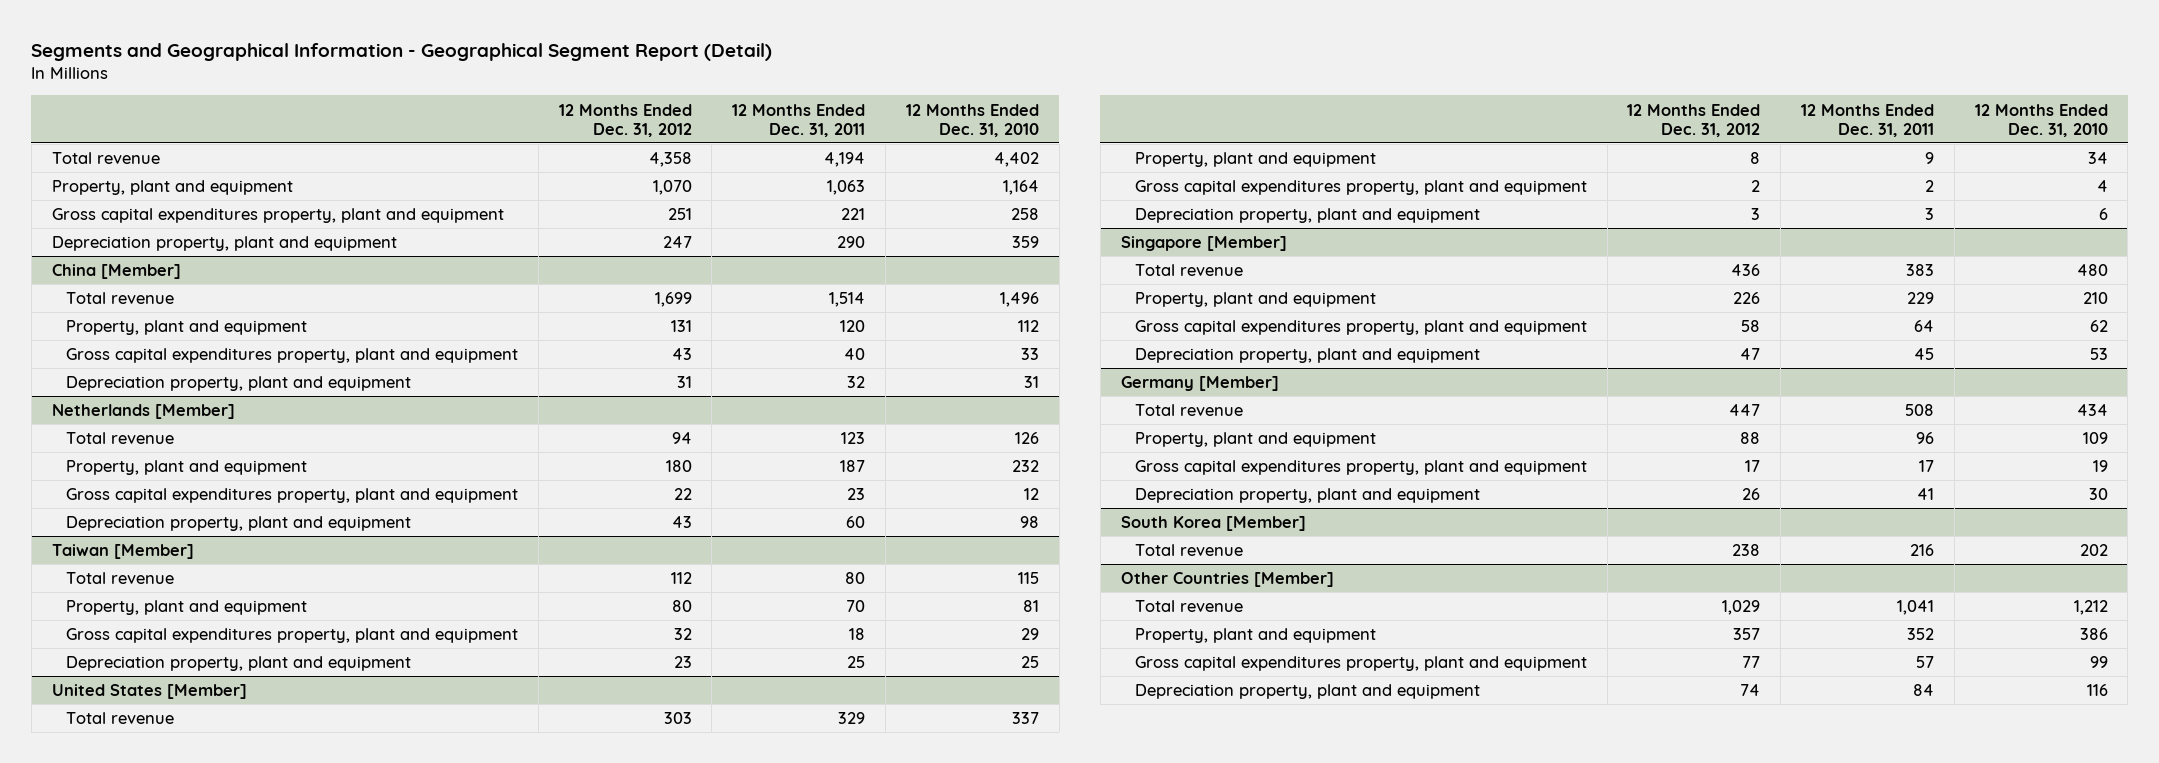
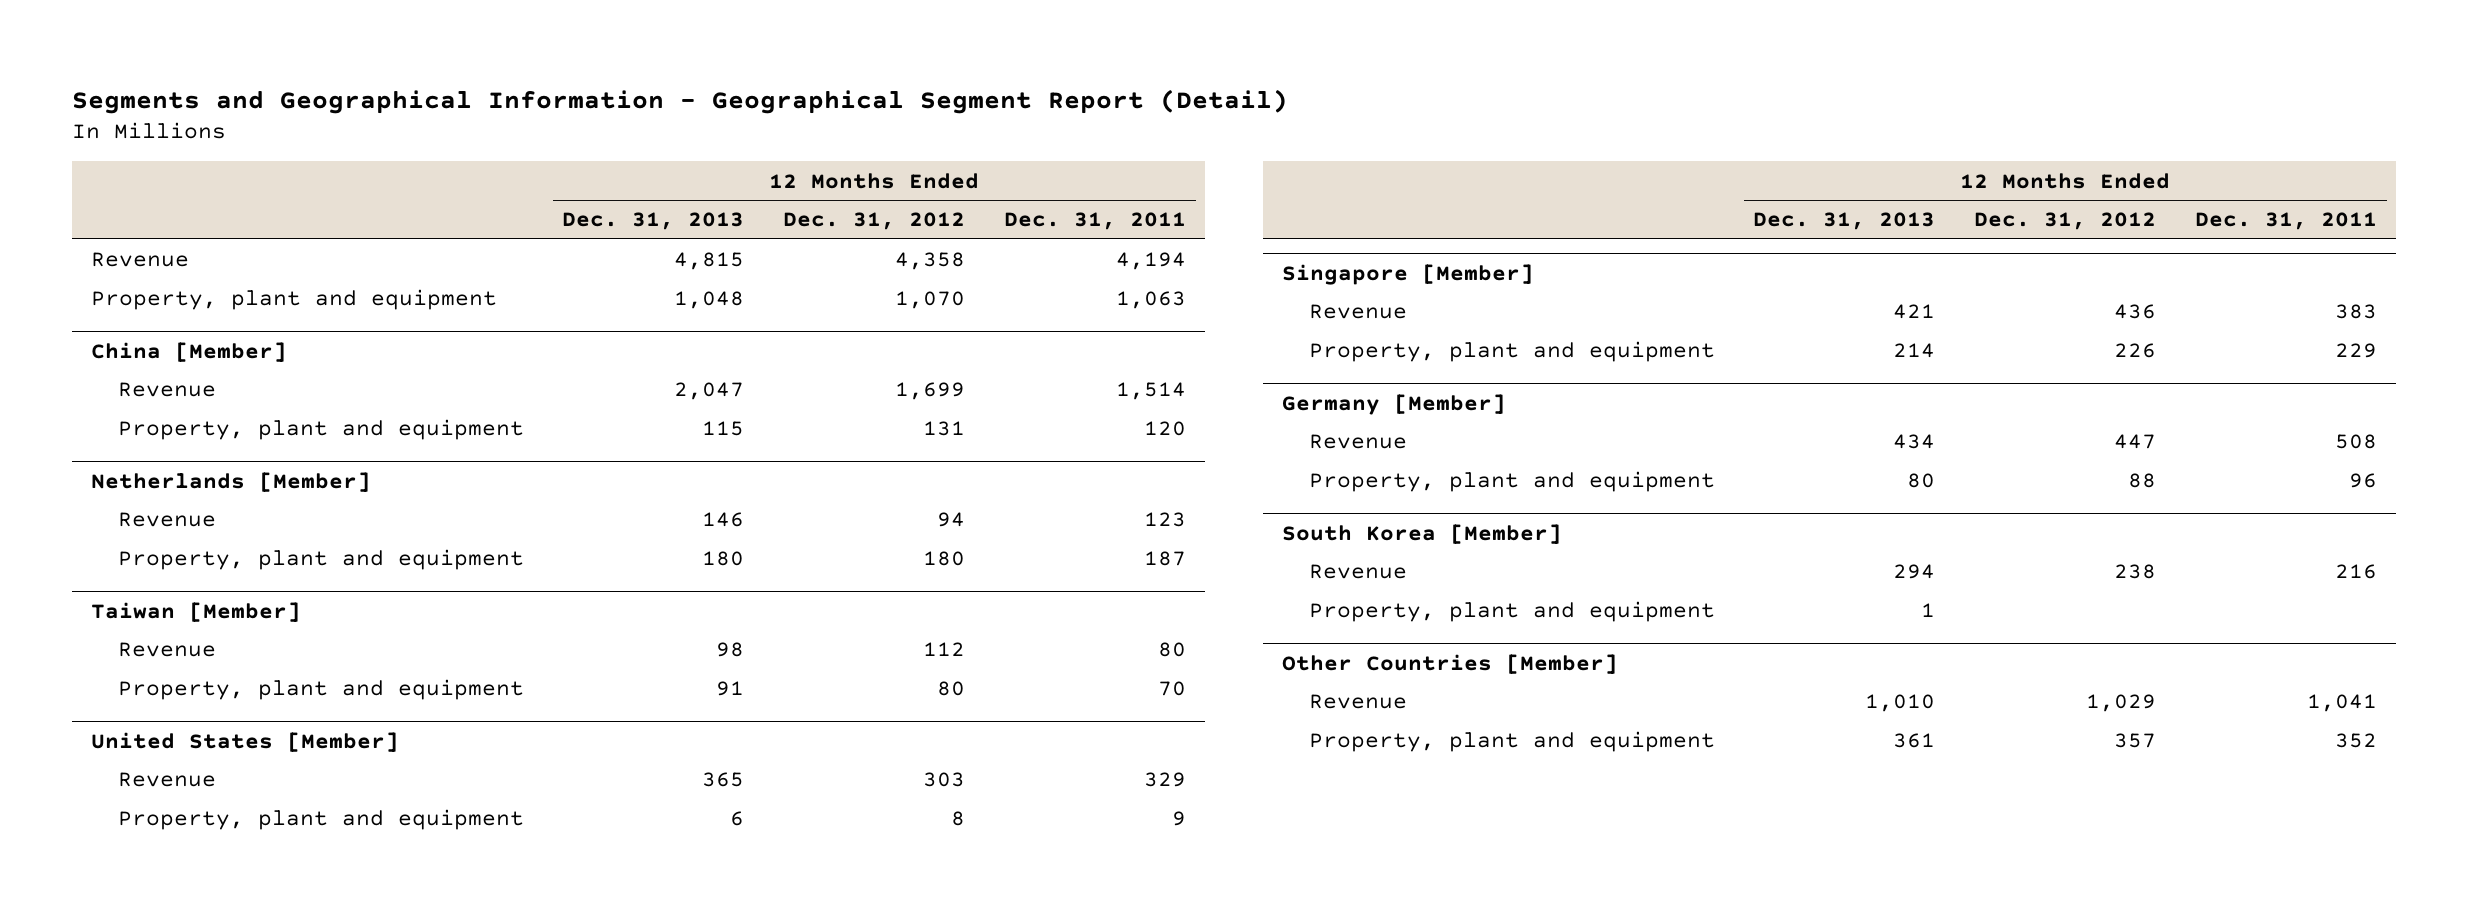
[905,103,1039,137] 12 Months Ended Dec. 31, 2010 -> none
none -> [562,212,745,231] Dec. 31, 2013
[51,152,160,165] Total revenue -> [91,252,190,268] Revenue
[51,208,504,224] Gross capital expenditures property, plant and equipment -> none
[51,236,397,252] Depreciation property, plant and equipment -> none
[65,292,174,305] Total revenue -> [117,382,216,398] Revenue
[65,348,518,364] Gross capital expenditures property, plant and equipment -> none
[65,376,411,392] Depreciation property, plant and equipment -> none
[65,432,174,445] Total revenue -> [117,512,216,528] Revenue
[65,488,518,504] Gross capital expenditures property, plant and equipment -> none
[65,516,411,532] Depreciation property, plant and equipment -> none
[65,572,174,585] Total revenue -> [117,642,216,658] Revenue
[65,628,518,644] Gross capital expenditures property, plant and equipment -> none
[65,656,411,672] Depreciation property, plant and equipment -> none
[65,712,174,725] Total revenue -> [117,772,216,788] Revenue
[1134,180,1587,196] Gross capital expenditures property, plant and equipment -> none
[1134,208,1480,224] Depreciation property, plant and equipment -> none
[1134,264,1243,277] Total revenue -> [1308,304,1407,320] Revenue
[1134,320,1587,336] Gross capital expenditures property, plant and equipment -> none
[1134,348,1480,364] Depreciation property, plant and equipment -> none
[1134,404,1243,417] Total revenue -> [1308,434,1407,450] Revenue
[1134,460,1587,476] Gross capital expenditures property, plant and equipment -> none
[1134,488,1480,504] Depreciation property, plant and equipment -> none
[1134,544,1243,557] Total revenue -> [1308,564,1407,580] Revenue
none -> [1308,601,1715,623] Property, plant and equipment
[1134,600,1243,613] Total revenue -> [1308,694,1407,710] Revenue
[1134,656,1587,672] Gross capital expenditures property, plant and equipment -> none
[1134,684,1480,700] Depreciation property, plant and equipment -> none

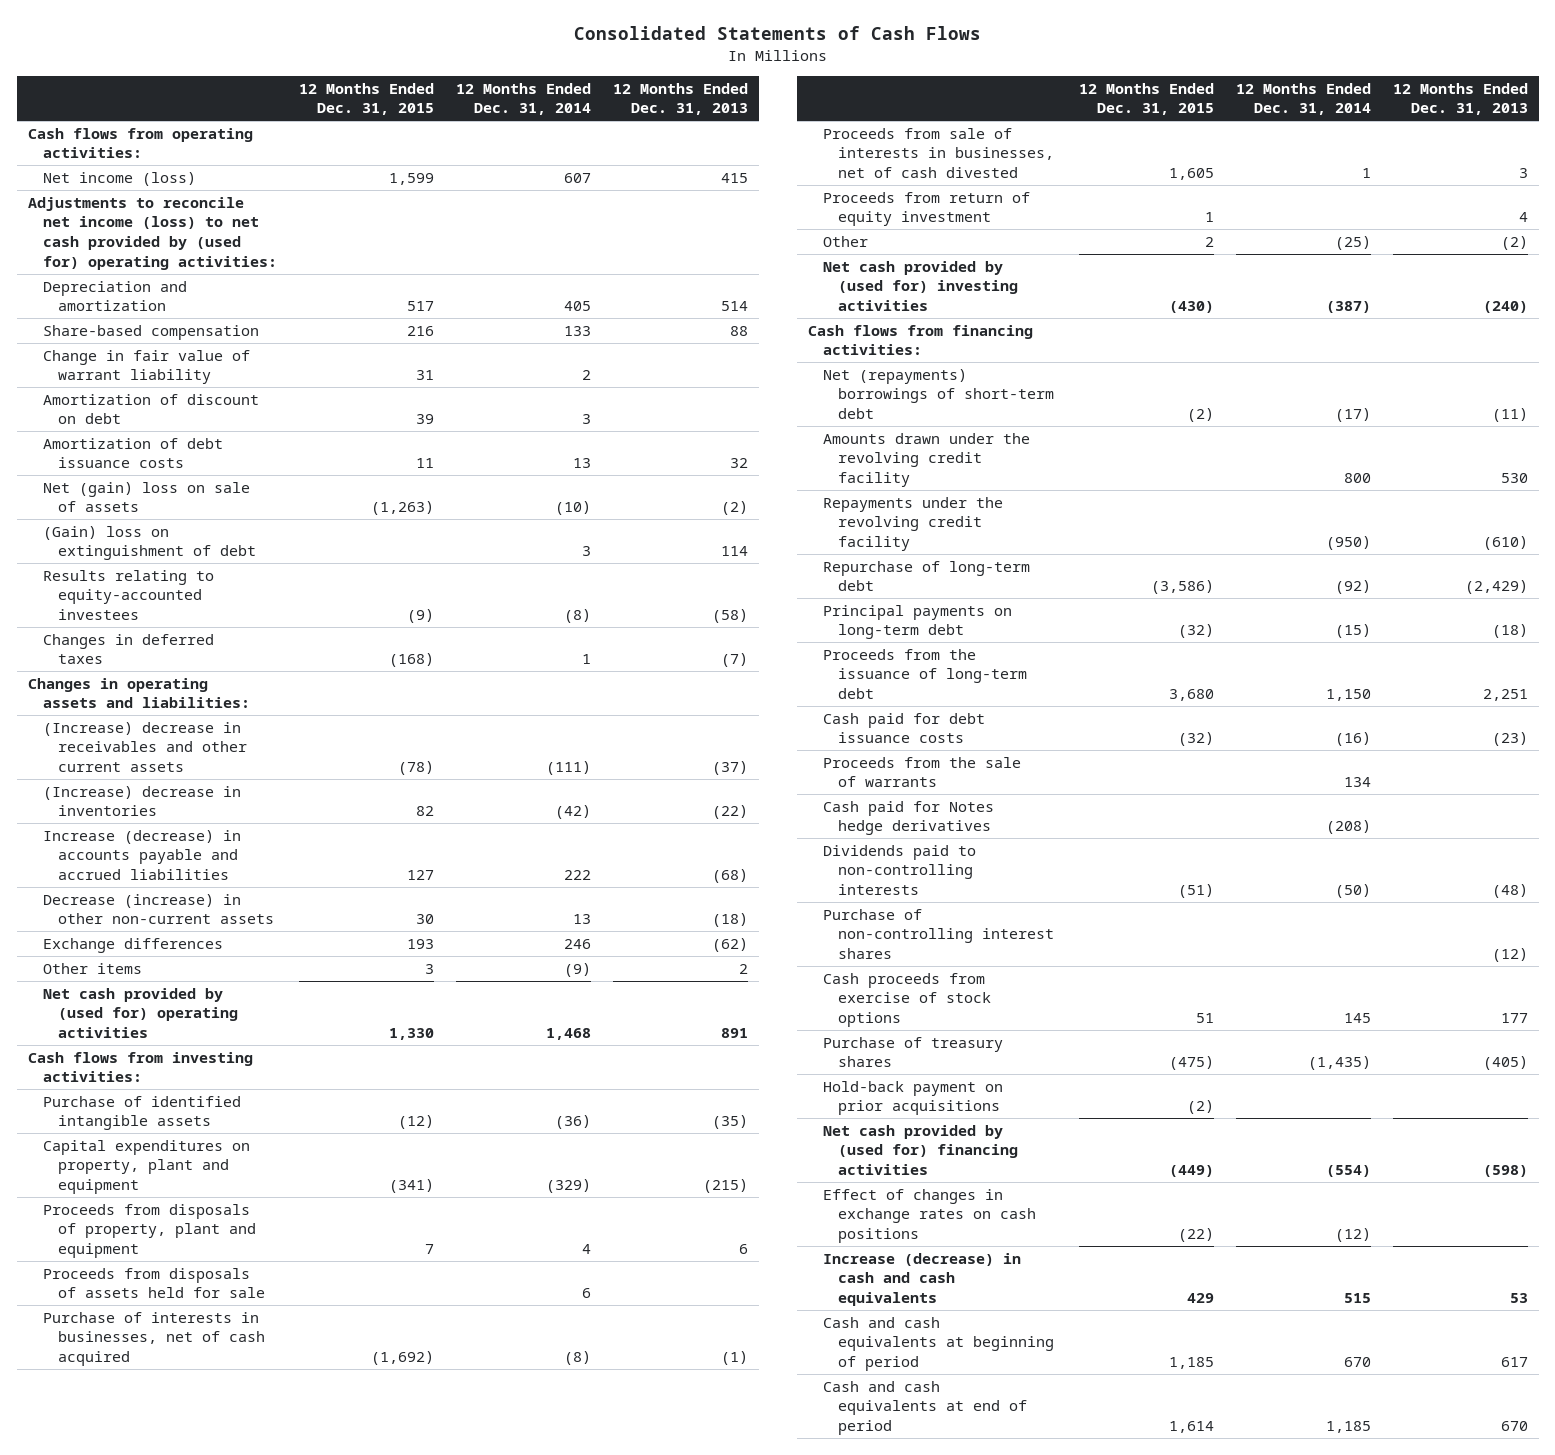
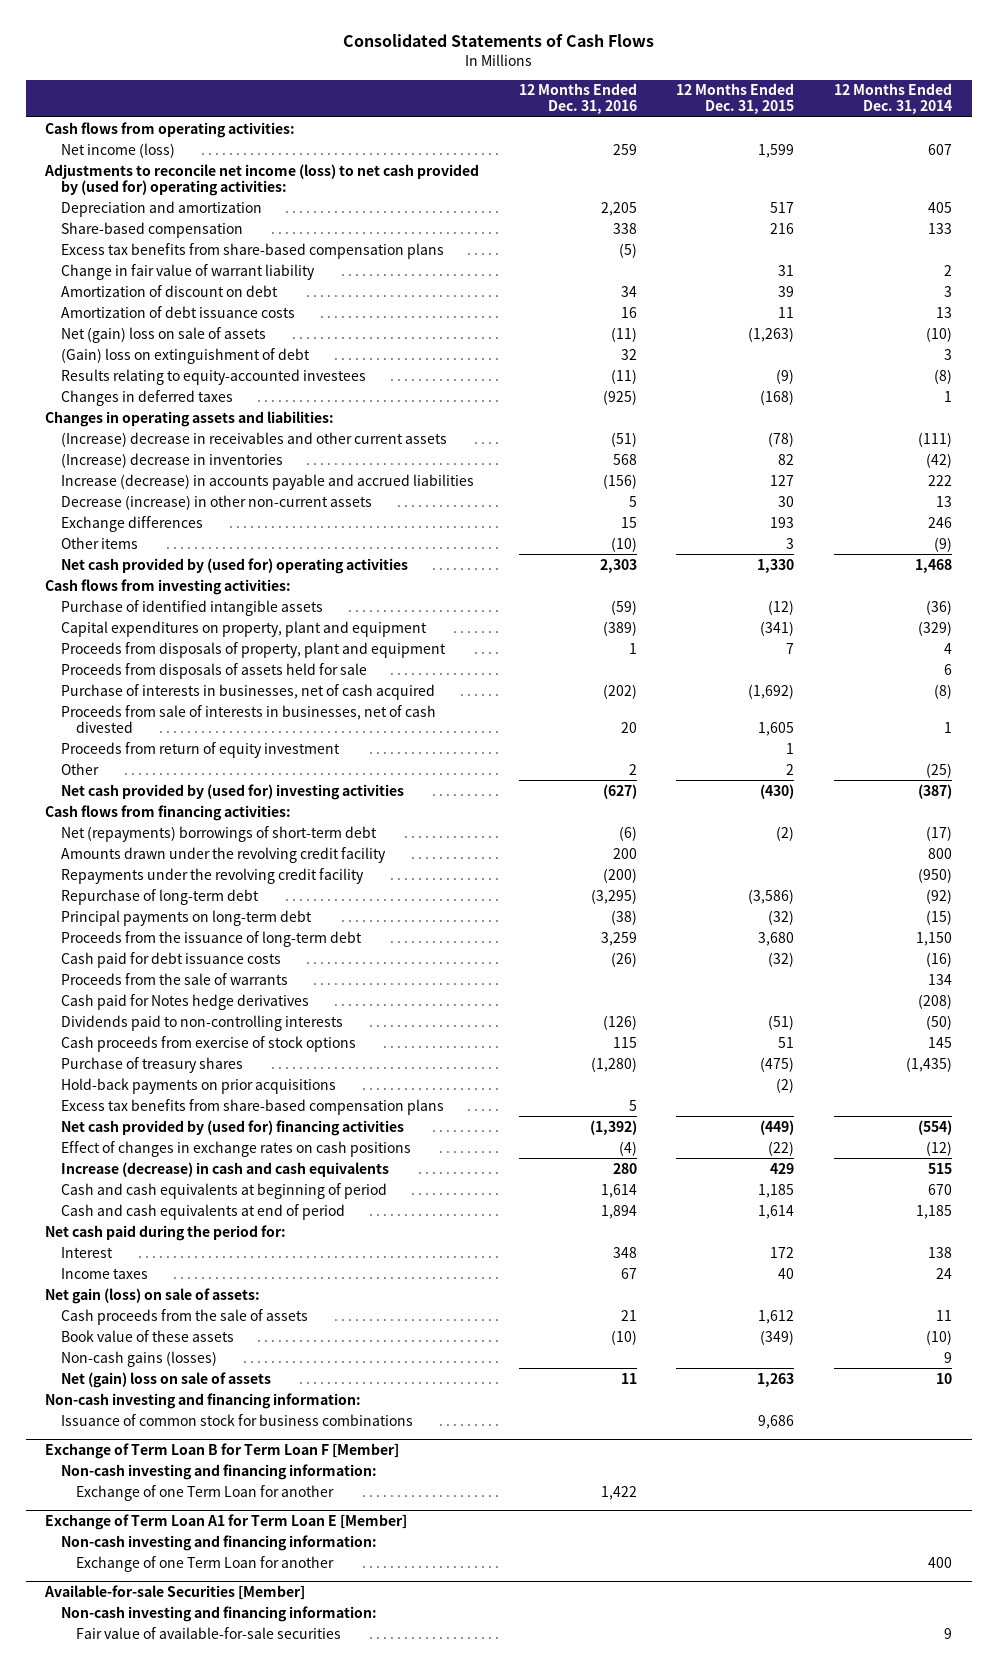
[612,82,748,116] 12 Months Ended Dec. 31, 2013 -> none
none -> [518,83,637,115] 12 Months Ended Dec. 31, 2016
none -> [60,242,444,259] Excess tax benefits from share-based compensation plans
[822,908,1055,960] Purchase of non-controlling interest shares -> none
[822,1080,1003,1116] Hold-back payment on prior acquisitions -> [60,1077,336,1094] Hold-back payments on prior acquisitions
none -> [60,1098,444,1115] Excess tax benefits from share-based compensation plans
none -> [45,1224,287,1241] Net cash paid during the period for:
none -> [60,1246,113,1258] Interest
none -> [60,1267,148,1279] Income taxes
none -> [45,1287,261,1304] Net gain (loss) on sale of assets:
none -> [60,1308,308,1325] Cash proceeds from the sale of assets
none -> [60,1329,234,1342] Book value of these assets
none -> [60,1350,217,1367] Non-cash gains (losses)
none -> [60,1371,271,1388] Net (gain) loss on sale of assets
none -> [45,1392,362,1409] Non-cash investing and financing information:
none -> [60,1413,413,1426] Issuance of common stock for business combinations
none -> [45,1442,400,1459] Exchange of Term Loan B for Term Loan F [Member]
none -> [60,1463,377,1480] Non-cash investing and financing information:
none -> [75,1484,334,1501] Exchange of one Term Loan for another
none -> [45,1513,408,1530] Exchange of Term Loan A1 for Term Loan E [Member]
none -> [60,1534,377,1551] Non-cash investing and financing information:
none -> [75,1555,334,1572] Exchange of one Term Loan for another
none -> [44,1584,306,1600] Available-for-sale Securities [Member]
none -> [60,1605,377,1622] Non-cash investing and financing information:
none -> [75,1626,341,1639] Fair value of available-for-sale securities

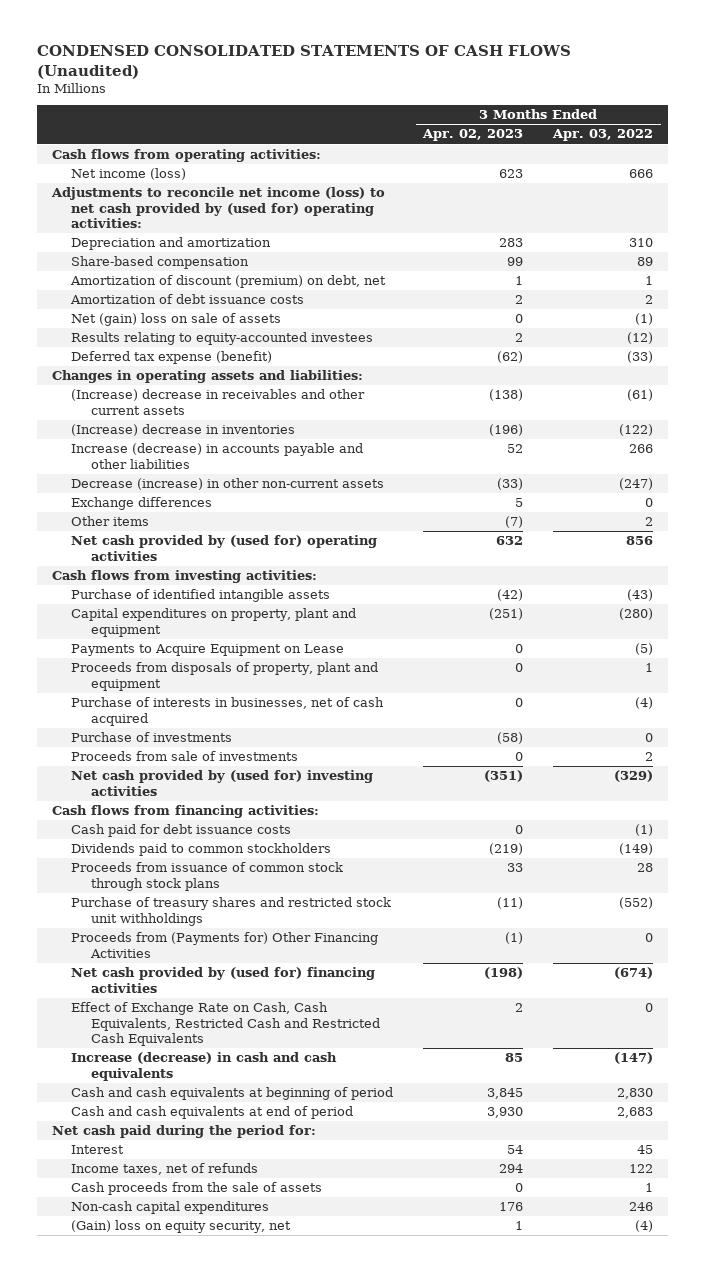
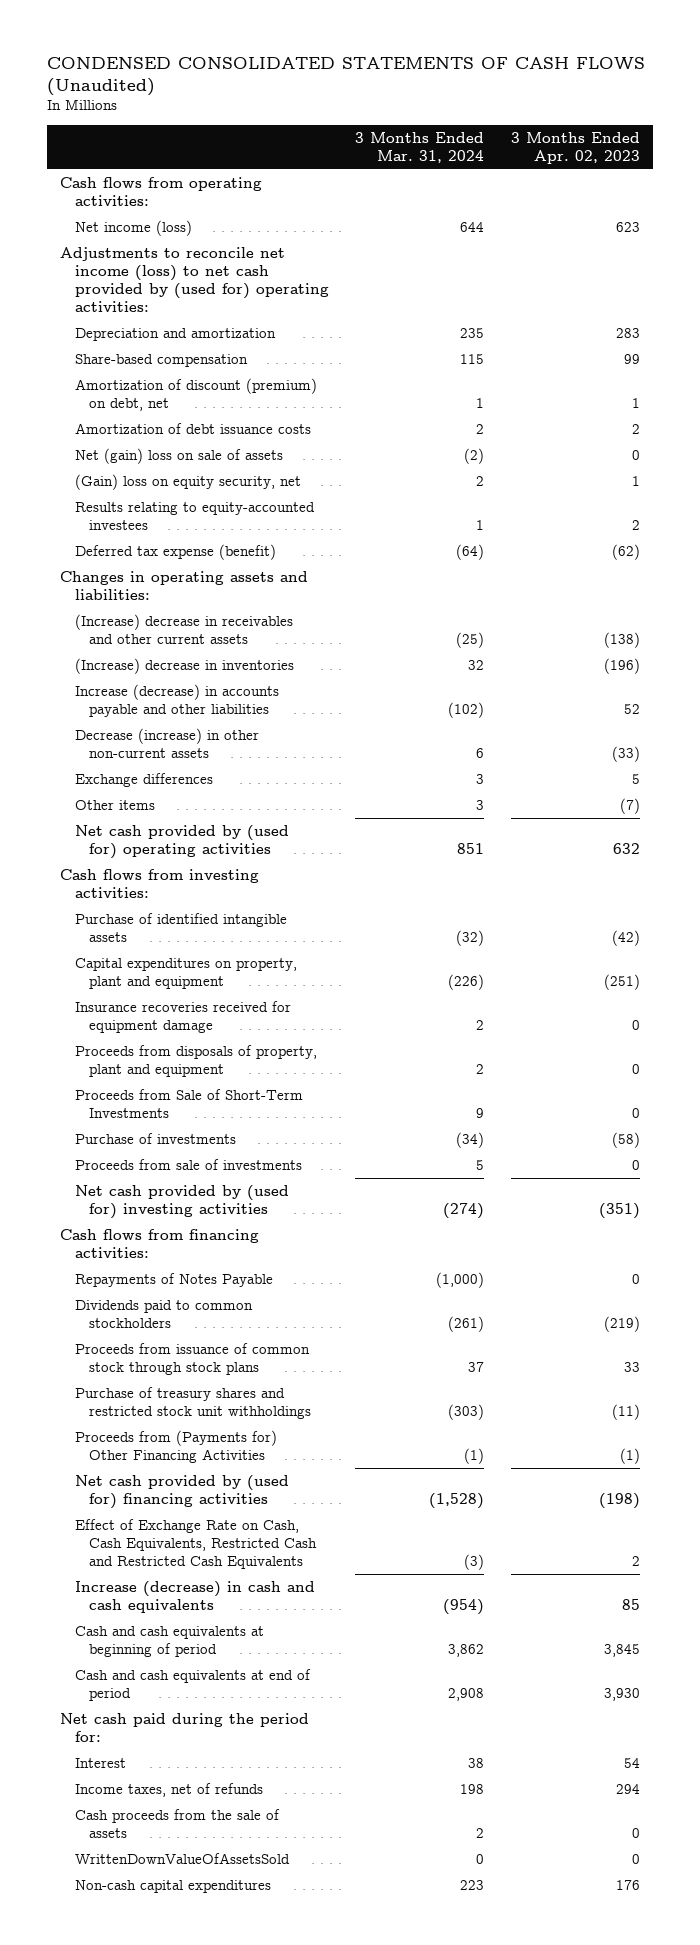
[552,129,654,142] Apr. 03, 2022 -> none
none -> [355,131,485,163] 3 Months Ended Mar. 31, 2024
[71,1220,292,1234] (Gain) loss on equity security, net -> [74,474,301,491] (Gain) loss on equity security, net
[71,644,345,657] Payments to Acquire Equipment on Lease -> none
none -> [74,1001,291,1034] Insurance recoveries received for equipment damage
[71,697,385,726] Purchase of interests in businesses, net of cash acquired -> none
none -> [74,1089,303,1119] Proceeds from Sale of Short-Term Investments
[71,824,292,838] Cash paid for debt issuance costs -> none
none -> [74,1273,273,1288] Repayments of Notes Payable
none -> [74,1853,290,1865] WrittenDownValueOfAssetsSold

